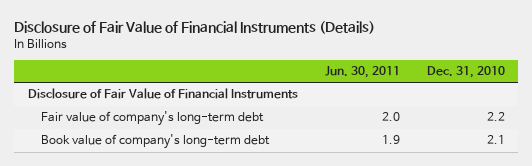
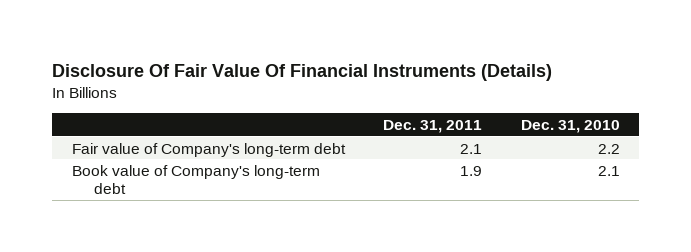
[14,21,376,35] Disclosure of Fair Value of Financial Instruments (Details) -> [52,63,553,81] Disclosure Of Fair Value Of Financial Instruments (Details)
[324,66,400,79] Jun. 30, 2011 -> none
none -> [383,120,483,134] Dec. 31, 2011
[27,88,298,100] Disclosure of Fair Value of Financial Instruments -> none
[41,111,265,127] Fair value of company's long-term debt -> [71,142,346,157] Fair value of Company's long-term debt
[41,134,271,150] Book value of company's long-term debt -> [71,164,320,194] Book value of Company's long-term debt

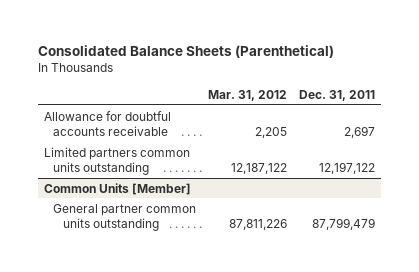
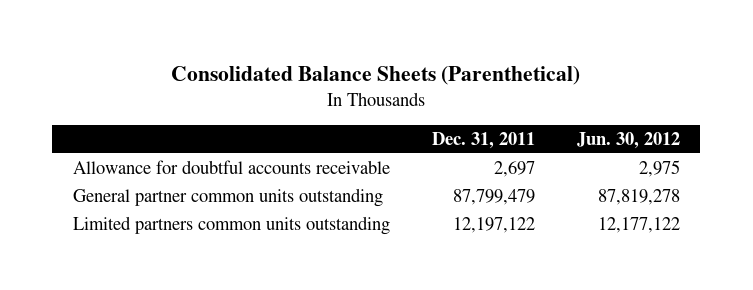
[208,89,288,101] Mar. 31, 2012 -> none
none -> [576,132,680,150] Jun. 30, 2012
[43,182,191,195] Common Units [Member] -> none
[43,146,190,175] Limited partners common units outstanding -> [73,216,391,236] Limited partners common units outstanding

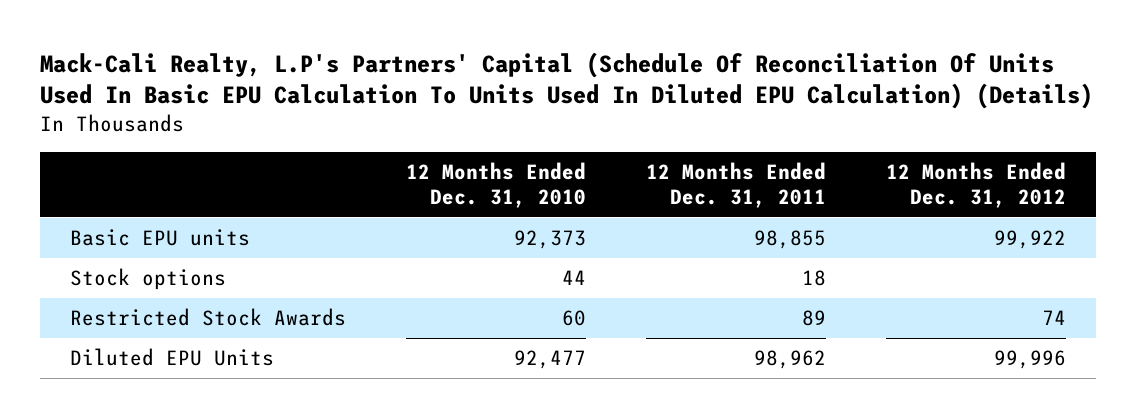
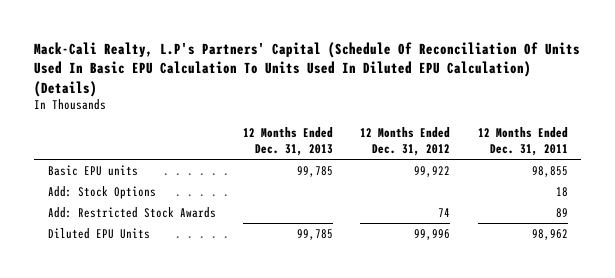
[405,161,586,208] 12 Months Ended Dec. 31, 2010 -> none
none -> [243,126,334,157] 12 Months Ended Dec. 31, 2013
[69,268,226,291] Stock options -> [47,185,156,199] Add: Stock Options
[69,308,346,327] Restricted Stock Awards -> [47,206,216,218] Add: Restricted Stock Awards

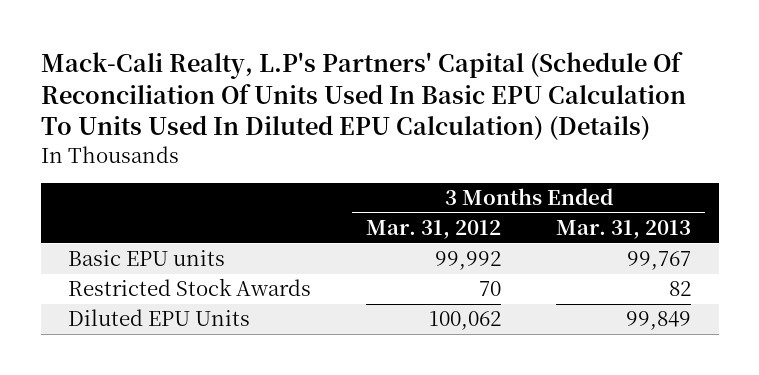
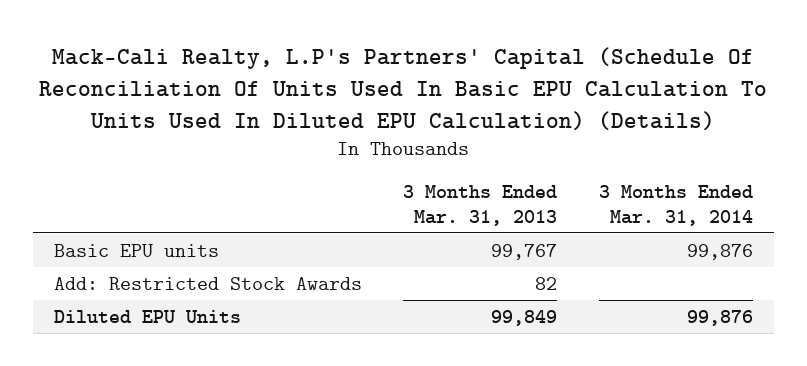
[366,220,502,240] Mar. 31, 2012 -> none
none -> [599,185,754,226] 3 Months Ended Mar. 31, 2014
[68,278,312,297] Restricted Stock Awards -> [53,276,362,290] Add: Restricted Stock Awards

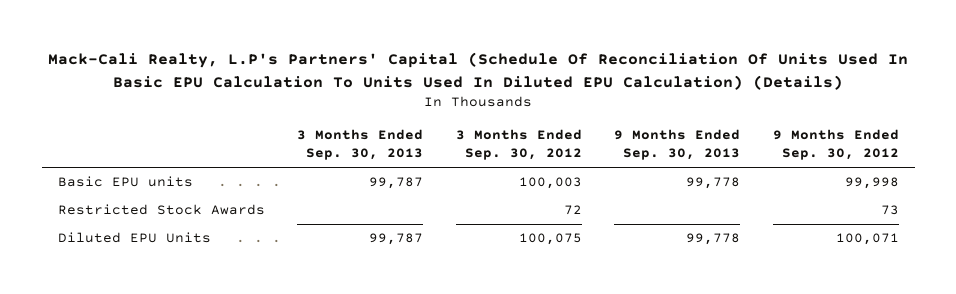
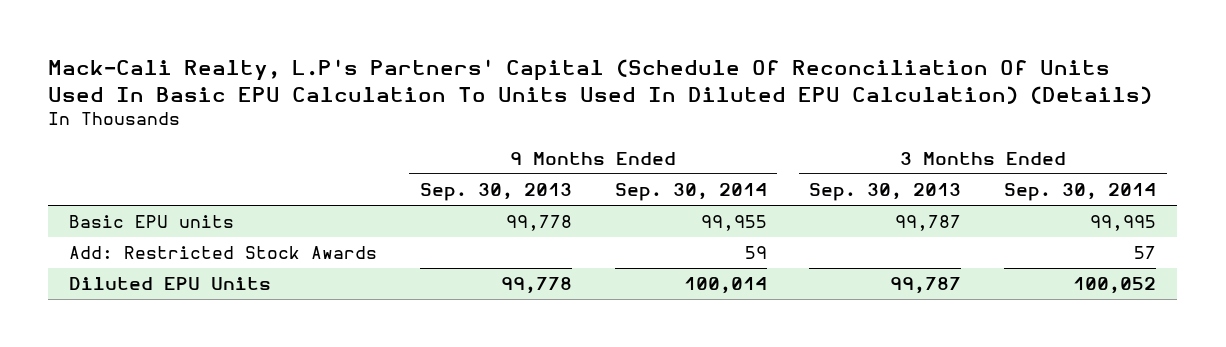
[455,129,582,161] 3 Months Ended Sep. 30, 2012 -> none
[772,129,899,161] 9 Months Ended Sep. 30, 2012 -> none
none -> [614,183,767,202] Sep. 30, 2014
none -> [1004,183,1157,202] Sep. 30, 2014
[57,204,265,216] Restricted Stock Awards -> [69,246,378,260] Add: Restricted Stock Awards

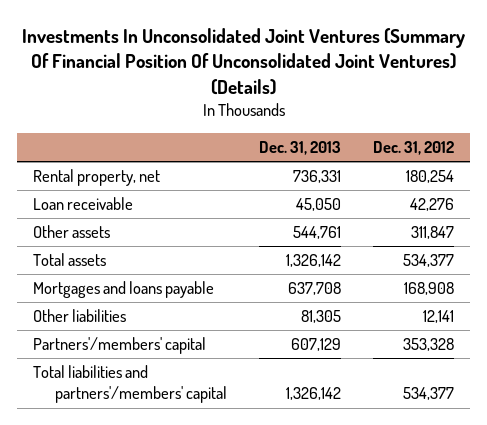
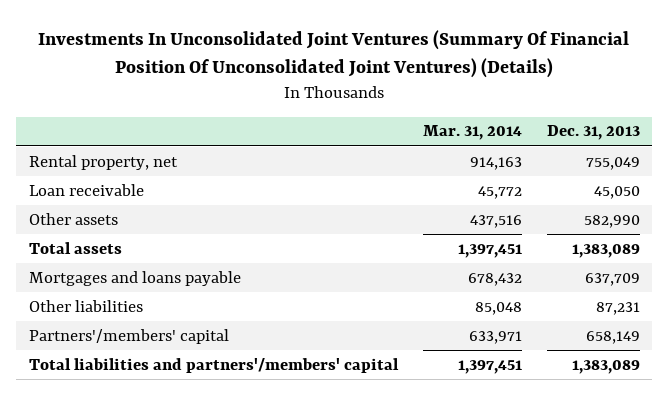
[372,140,454,155] Dec. 31, 2012 -> none
none -> [422,125,522,141] Mar. 31, 2014
[293,170,342,184] 736,331 -> [585,156,640,170] 755,049
[293,226,342,240] 544,761 -> [583,214,640,228] 582,990
[286,254,342,268] 1,326,142 -> [571,243,640,258] 1,383,089
[288,282,342,296] 637,708 -> [584,272,640,286] 637,709
[301,310,342,324] 81,305 -> [595,301,640,315] 87,231
[291,338,342,352] 607,129 -> [585,330,640,344] 658,149
[286,387,342,401] 1,326,142 -> [571,359,640,374] 1,383,089

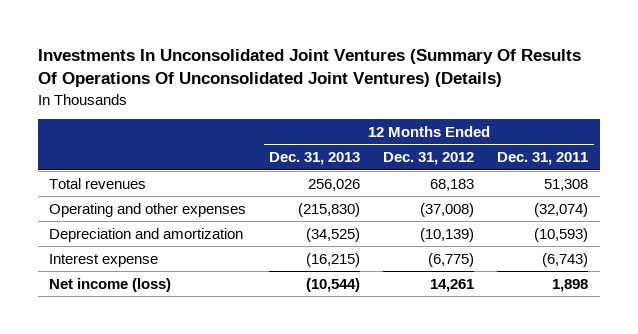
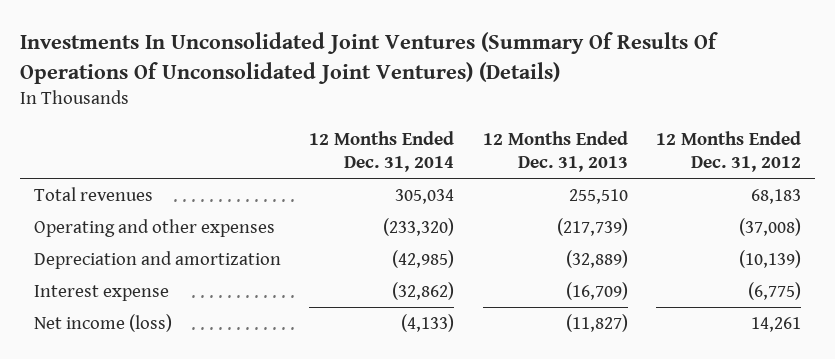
[497,152,589,166] Dec. 31, 2011 -> none
none -> [309,130,455,173] 12 Months Ended Dec. 31, 2014
[308,178,361,191] 256,026 -> [568,188,628,204] 255,510
[298,202,361,217] (215,830) -> [556,217,628,236] (217,739)
[306,227,361,242] (34,525) -> [565,249,628,268] (32,889)
[306,252,361,267] (16,215) -> [565,281,628,300] (16,709)
[306,277,361,292] (10,544) -> [565,313,628,332] (11,827)

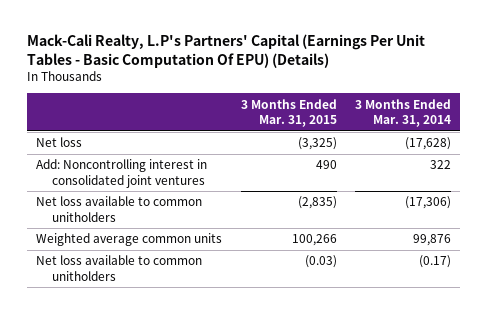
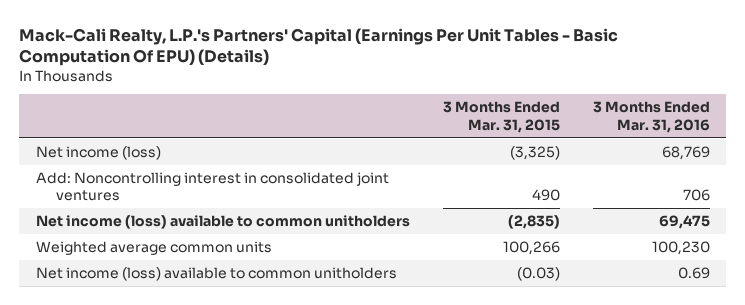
[26,33,425,68] Mack-Cali Realty, L.P's Partners' Capital (Earnings Per Unit Tables - Basic Computation Of EPU) (Details) -> [19,27,619,66] Mack-Cali Realty, L.P.'s Partners' Capital (Earnings Per Unit Tables - Basic Computation Of EPU) (Details)
[355,98,452,128] 3 Months Ended Mar. 31, 2014 -> none
none -> [592,101,710,133] 3 Months Ended Mar. 31, 2016
[36,137,83,148] Net loss -> [35,145,161,160] Net income (loss)
[36,196,203,222] Net loss available to common unitholders -> [35,214,410,229] Net income (loss) available to common unitholders
[36,255,203,281] Net loss available to common unitholders -> [35,266,397,281] Net income (loss) available to common unitholders

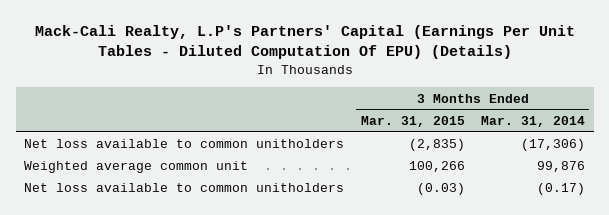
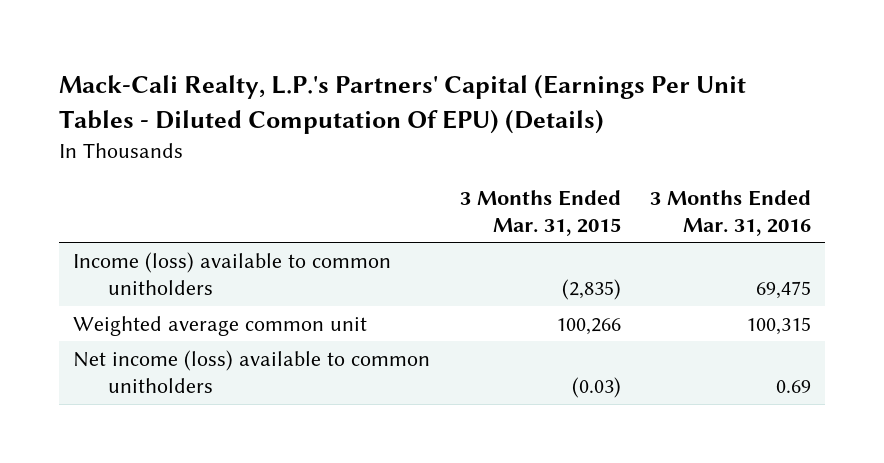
[34,25,575,60] Mack-Cali Realty, L.P's Partners' Capital (Earnings Per Unit Tables - Diluted Computation Of EPU) (Details) -> [58,74,746,134] Mack-Cali Realty, L.P.'s Partners' Capital (Earnings Per Unit Tables - Diluted Computation Of EPU) (Details)
[481,115,586,127] Mar. 31, 2014 -> none
none -> [649,189,811,237] 3 Months Ended Mar. 31, 2016
[23,139,344,149] Net loss available to common unitholders -> [73,251,392,296] Income (loss) available to common unitholders
[23,183,344,193] Net loss available to common unitholders -> [73,349,431,394] Net income (loss) available to common unitholders

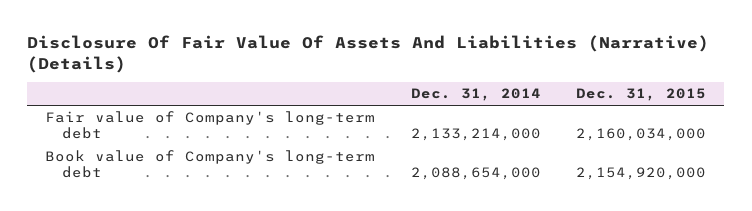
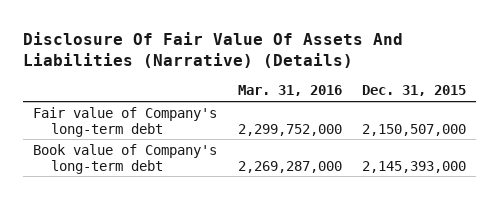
[410,88,541,102] Dec. 31, 2014 -> none
none -> [237,85,342,97] Mar. 31, 2016
[576,128,707,142] 2,160,034,000 -> [362,123,467,136] 2,150,507,000
[576,167,707,181] 2,154,920,000 -> [362,160,467,173] 2,145,393,000

